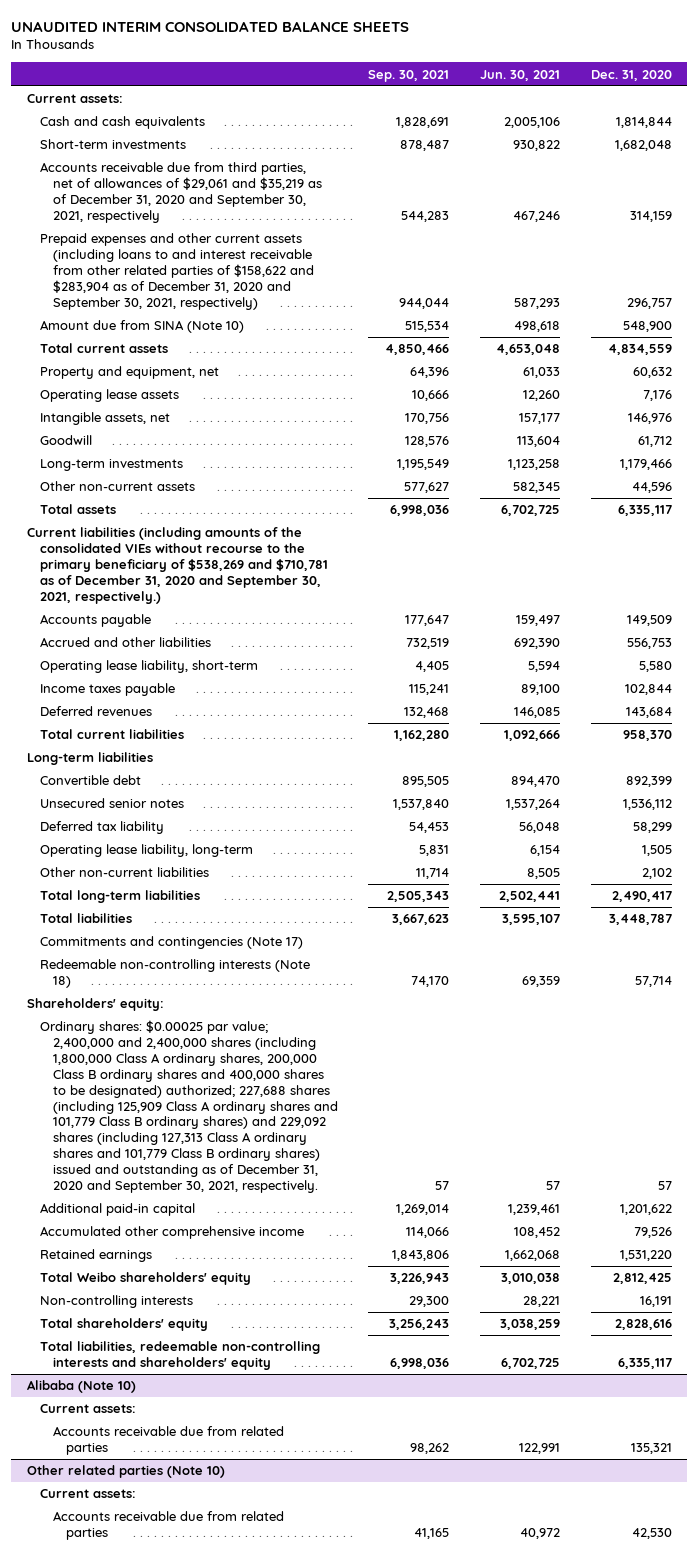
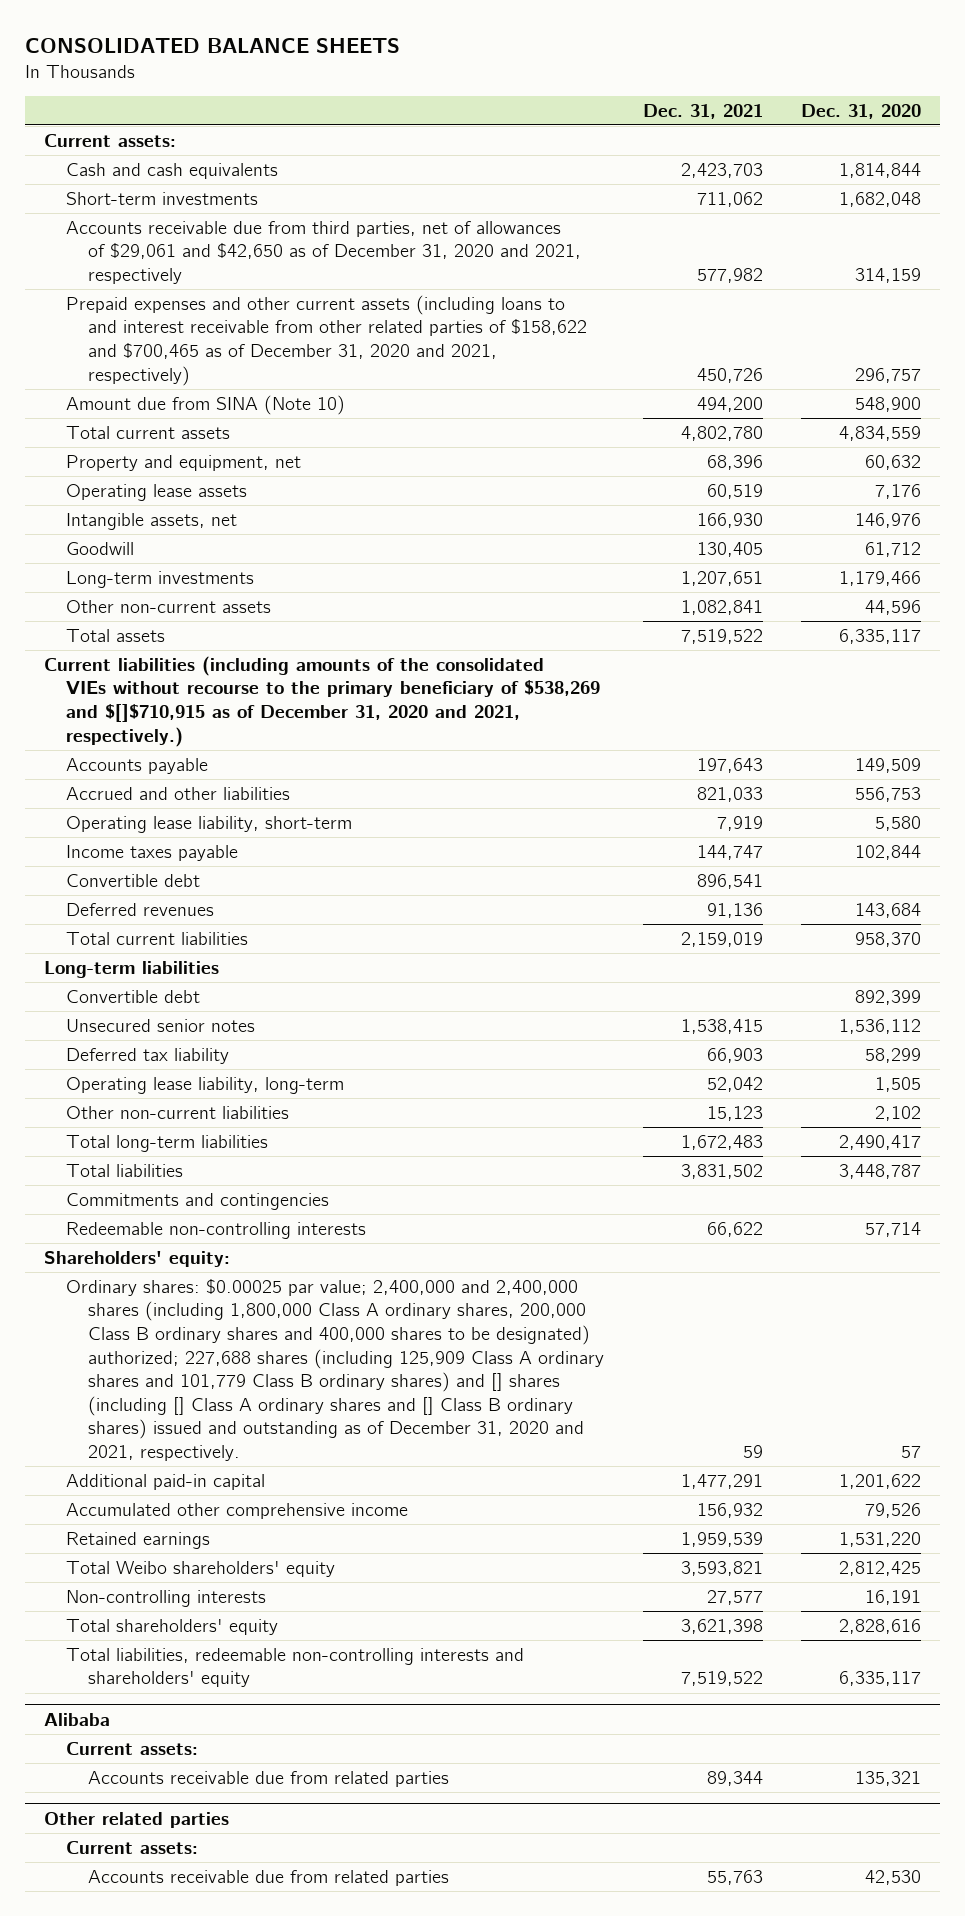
[11,20,410,32] UNAUDITED INTERIM CONSOLIDATED BALANCE SHEETS -> [24,37,400,53] CONSOLIDATED BALANCE SHEETS
[368,69,450,82] Sep. 30, 2021 -> none
[479,69,560,81] Jun. 30, 2021 -> none
none -> [642,103,763,119] Dec. 31, 2021
[39,162,322,223] Accounts receivable due from third parties, net of allowances of $29,061 and $35,219 as of December 31, 2020 and September 30, 2021, respectively -> [65,220,582,284] Accounts receivable due from third parties, net of allowances of $29,061 and $42,650 as of December 31, 2020 and 2021, respectively
[39,233,314,310] Prepaid expenses and other current assets (including loans to and interest receivable from other related parties of $158,622 and $283,904 as of December 31, 2020 and September 30, 2021, respectively) -> [65,294,588,386] Prepaid expenses and other current assets (including loans to and interest receivable from other related parties of $158,622 and $700,465 as of December 31, 2020 and 2021, respectively)
[26,527,328,604] Current liabilities (including amounts of the consolidated VIEs without recourse to the primary beneficiary of $538,269 and $710,781 as of December 31, 2020 and September 30, 2021, respectively.) -> [43,655,600,747] Current liabilities (including amounts of the consolidated VIEs without recourse to the primary beneficiary of $538,269 and $[]$710,915 as of December 31, 2020 and 2021, respectively.)
none -> [65,873,200,887] Convertible debt
[39,936,303,950] Commitments and contingencies (Note 17) -> [65,1192,329,1210] Commitments and contingencies
[39,959,310,989] Redeemable non-controlling interests (Note 18) -> [65,1221,366,1239] Redeemable non-controlling interests
[39,1020,338,1193] Ordinary shares: $0.00025 par value; 2,400,000 and 2,400,000 shares (including 1,800,000 Class A ordinary shares, 200,000 Class B ordinary shares and 400,000 shares to be designated) authorized; 227,688 shares (including 125,909 Class A ordinary shares and 101,779 Class B ordinary shares) and 229,092 shares (including 127,313 Class A ordinary shares and 101,779 Class B ordinary shares) issued and outstanding as of December 31, 2020 and September 30, 2021, respectively. -> [65,1278,605,1461] Ordinary shares: $0.00025 par value; 2,400,000 and 2,400,000 shares (including 1,800,000 Class A ordinary shares, 200,000 Class B ordinary shares and 400,000 shares to be designated) authorized; 227,688 shares (including 125,909 Class A ordinary shares and 101,779 Class B ordinary shares) and [] shares (including [] Class A ordinary shares and [] Class B ordinary shares) issued and outstanding as of December 31, 2020 and 2021, respectively.
[26,1380,136,1394] Alibaba (Note 10) -> [43,1712,110,1726] Alibaba
[26,1465,225,1479] Other related parties (Note 10) -> [43,1811,229,1828] Other related parties

